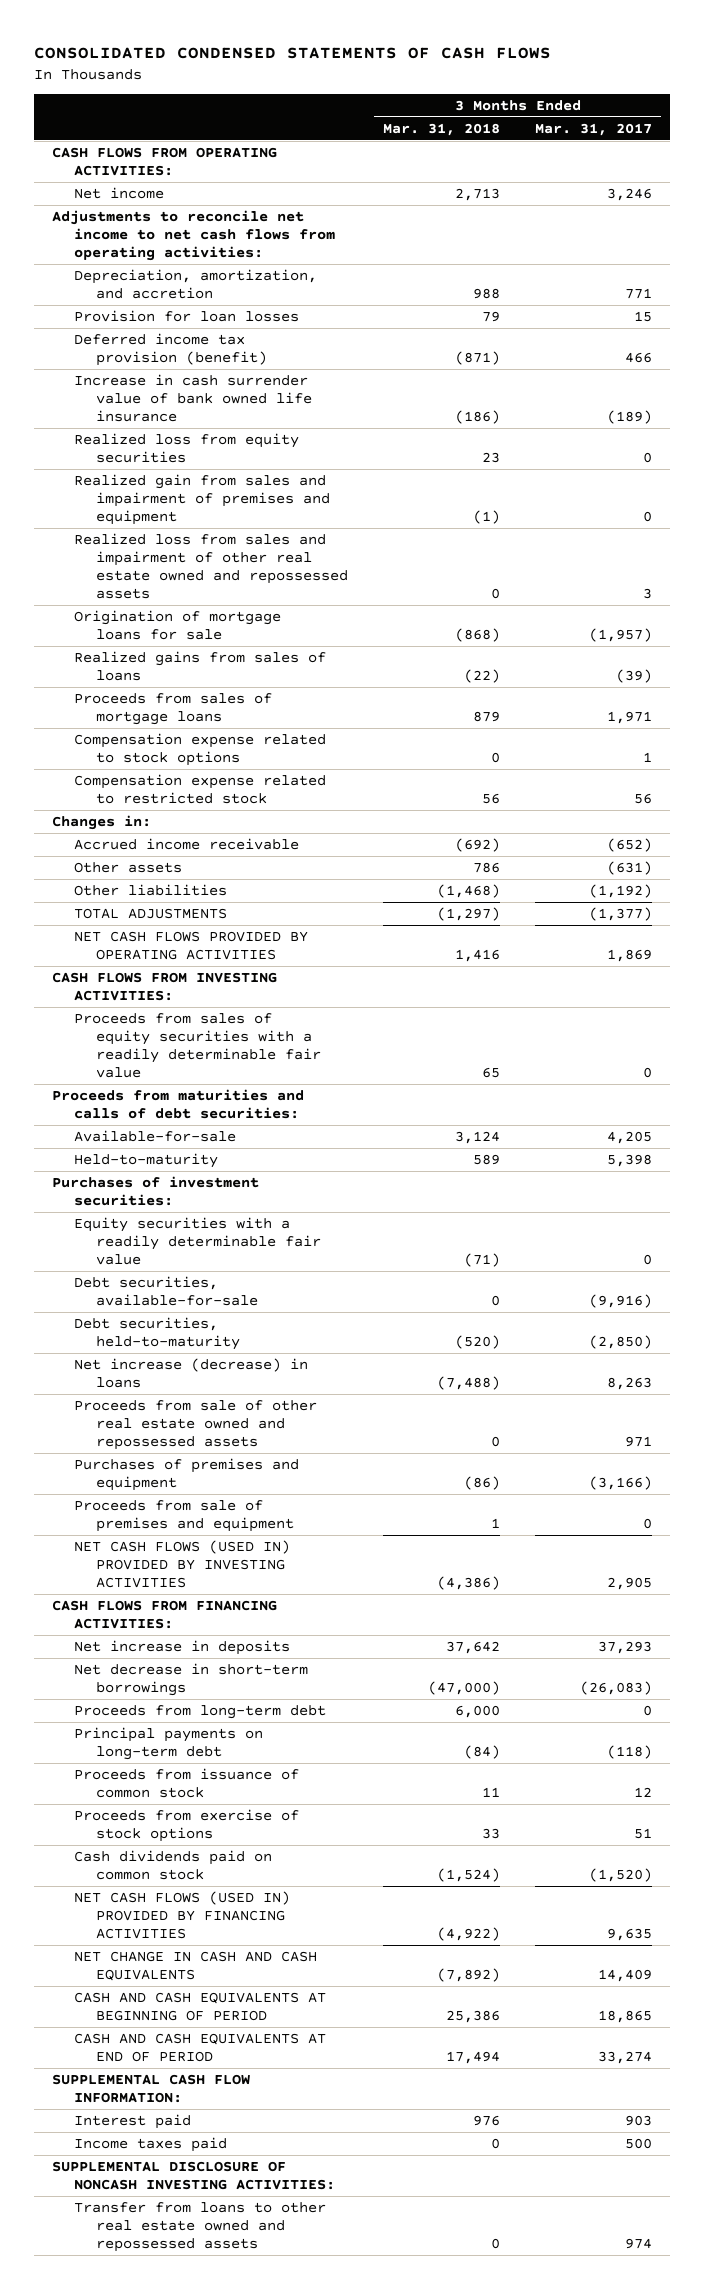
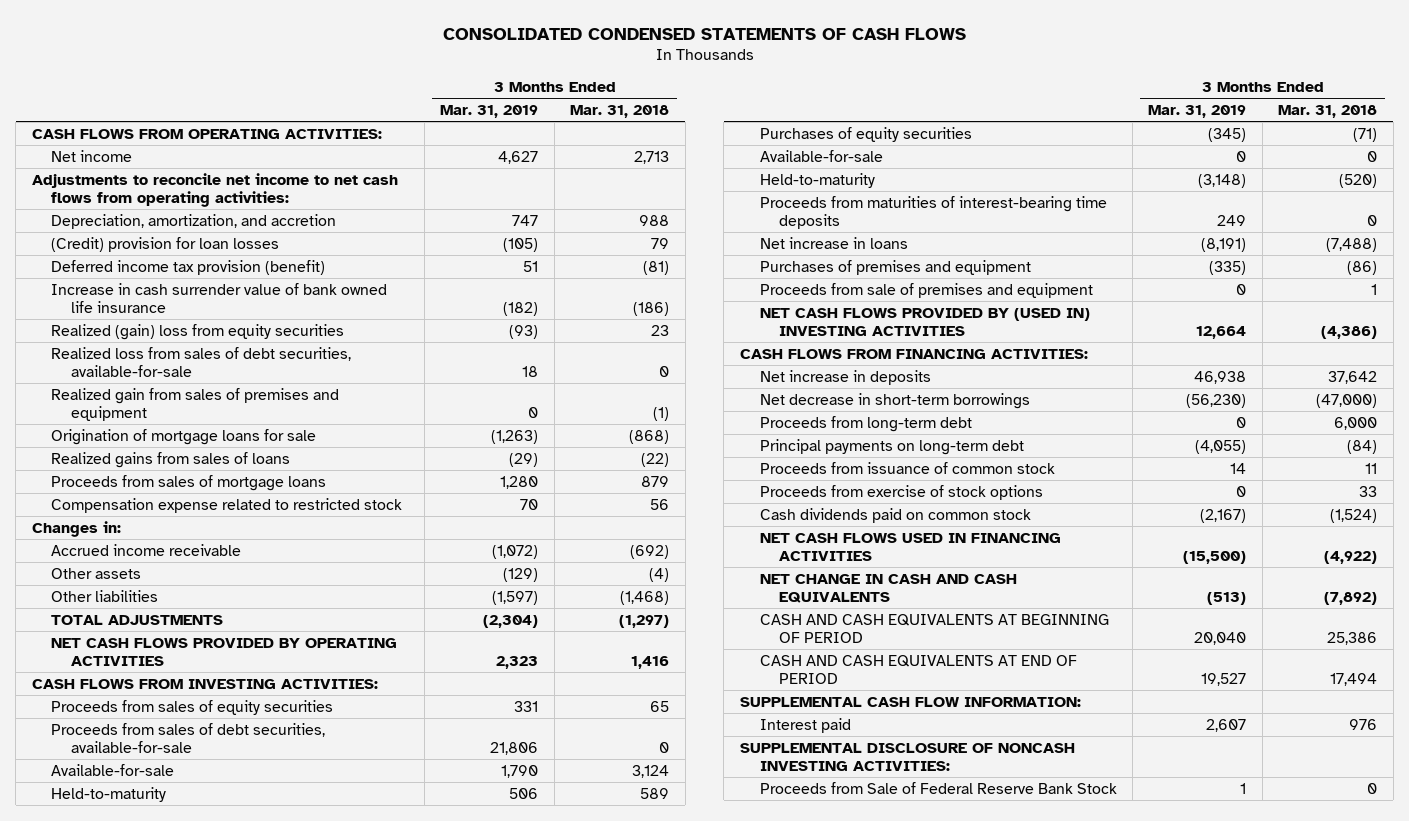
[535,122,653,136] Mar. 31, 2017 -> none
none -> [440,105,539,119] Mar. 31, 2019
[73,309,299,322] Provision for loan losses -> [51,236,280,252] (Credit) provision for loan losses
[455,350,501,365] (871) -> [643,260,670,275] (81)
[73,532,348,600] Realized loss from sales and impairment of other real estate owned and repossessed assets -> none
[73,432,299,463] Realized loss from equity securities -> [51,323,345,340] Realized (gain) loss from equity securities
none -> [51,346,352,377] Realized loss from sales of debt securities, available-for-sale
[73,473,330,526] Realized gain from sales and impairment of premises and equipment -> [51,387,340,421] Realized gain from sales of premises and equipment
[73,732,326,766] Compensation expense related to stock options -> none
[473,861,501,873] 786 -> [649,567,670,582] (4)
[51,1088,304,1119] Proceeds from maturities and calls of debt securities: -> none
[73,1012,321,1079] Proceeds from sales of equity securities with a readily determinable fair value -> [51,699,334,715] Proceeds from sales of equity securities
none -> [51,722,326,753] Proceeds from sales of debt securities, available-for-sale
[51,1175,259,1206] Purchases of investment securities: -> none
[73,1399,317,1451] Proceeds from sale of other real estate owned and repossessed assets -> none
[73,1216,321,1266] Equity securities with a readily determinable fair value -> [759,126,972,142] Purchases of equity securities
[73,1275,258,1306] Debt securities, available-for-sale -> [759,149,883,162] Available-for-sale
[73,1316,240,1350] Debt securities, held-to-maturity -> [759,172,875,188] Held-to-maturity
none -> [759,195,1107,229] Proceeds from maturities of interest-bearing time deposits
[73,1357,308,1388] Net increase (decrease) in loans -> [759,236,908,249] Net increase in loans
[73,1539,290,1589] NET CASH FLOWS (USED IN) PROVIDED BY INVESTING ACTIVITIES -> [759,307,1090,336] NET CASH FLOWS PROVIDED BY (USED IN) INVESTING ACTIVITIES
[73,1890,290,1940] NET CASH FLOWS (USED IN) PROVIDED BY FINANCING ACTIVITIES -> [759,532,1061,561] NET CASH FLOWS USED IN FINANCING ACTIVITIES
[73,2136,227,2152] Income taxes paid -> none
[73,2201,326,2253] Transfer from loans to other real estate owned and repossessed assets -> none
none -> [759,781,1117,794] Proceeds from Sale of Federal Reserve Bank Stock

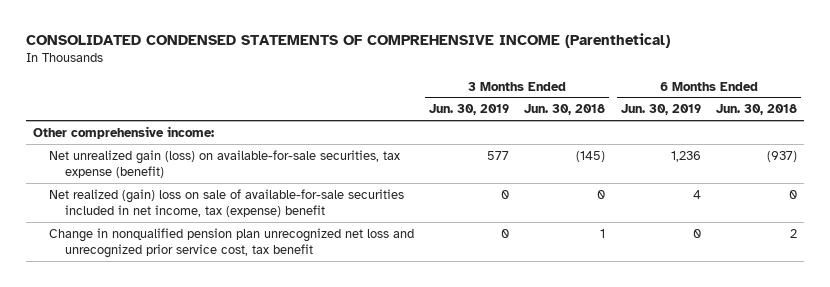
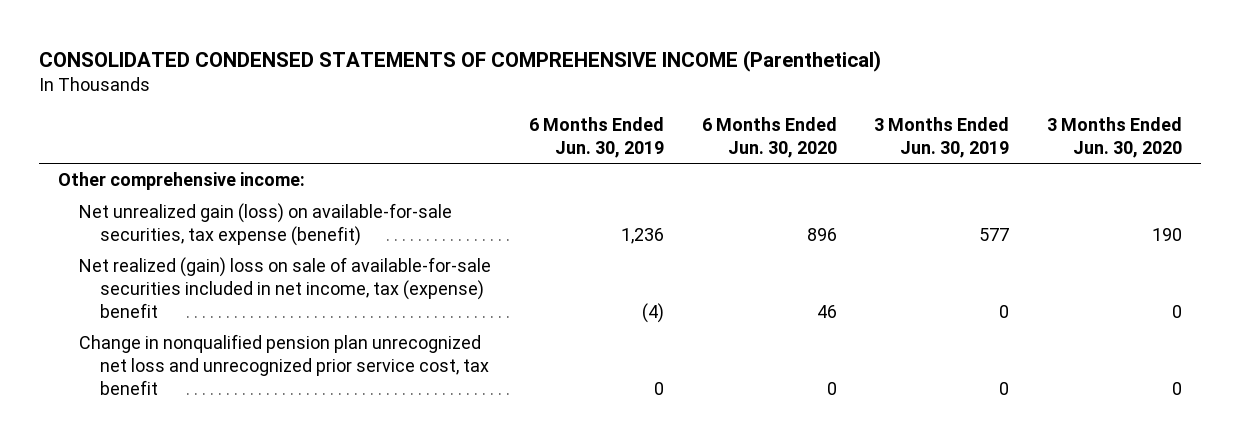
[524,104,606,116] Jun. 30, 2018 -> none
[715,104,797,116] Jun. 30, 2018 -> none
none -> [701,117,837,158] 6 Months Ended Jun. 30, 2020
none -> [1047,117,1183,158] 3 Months Ended Jun. 30, 2020
[692,189,701,199] 4 -> [641,302,664,323] (4)

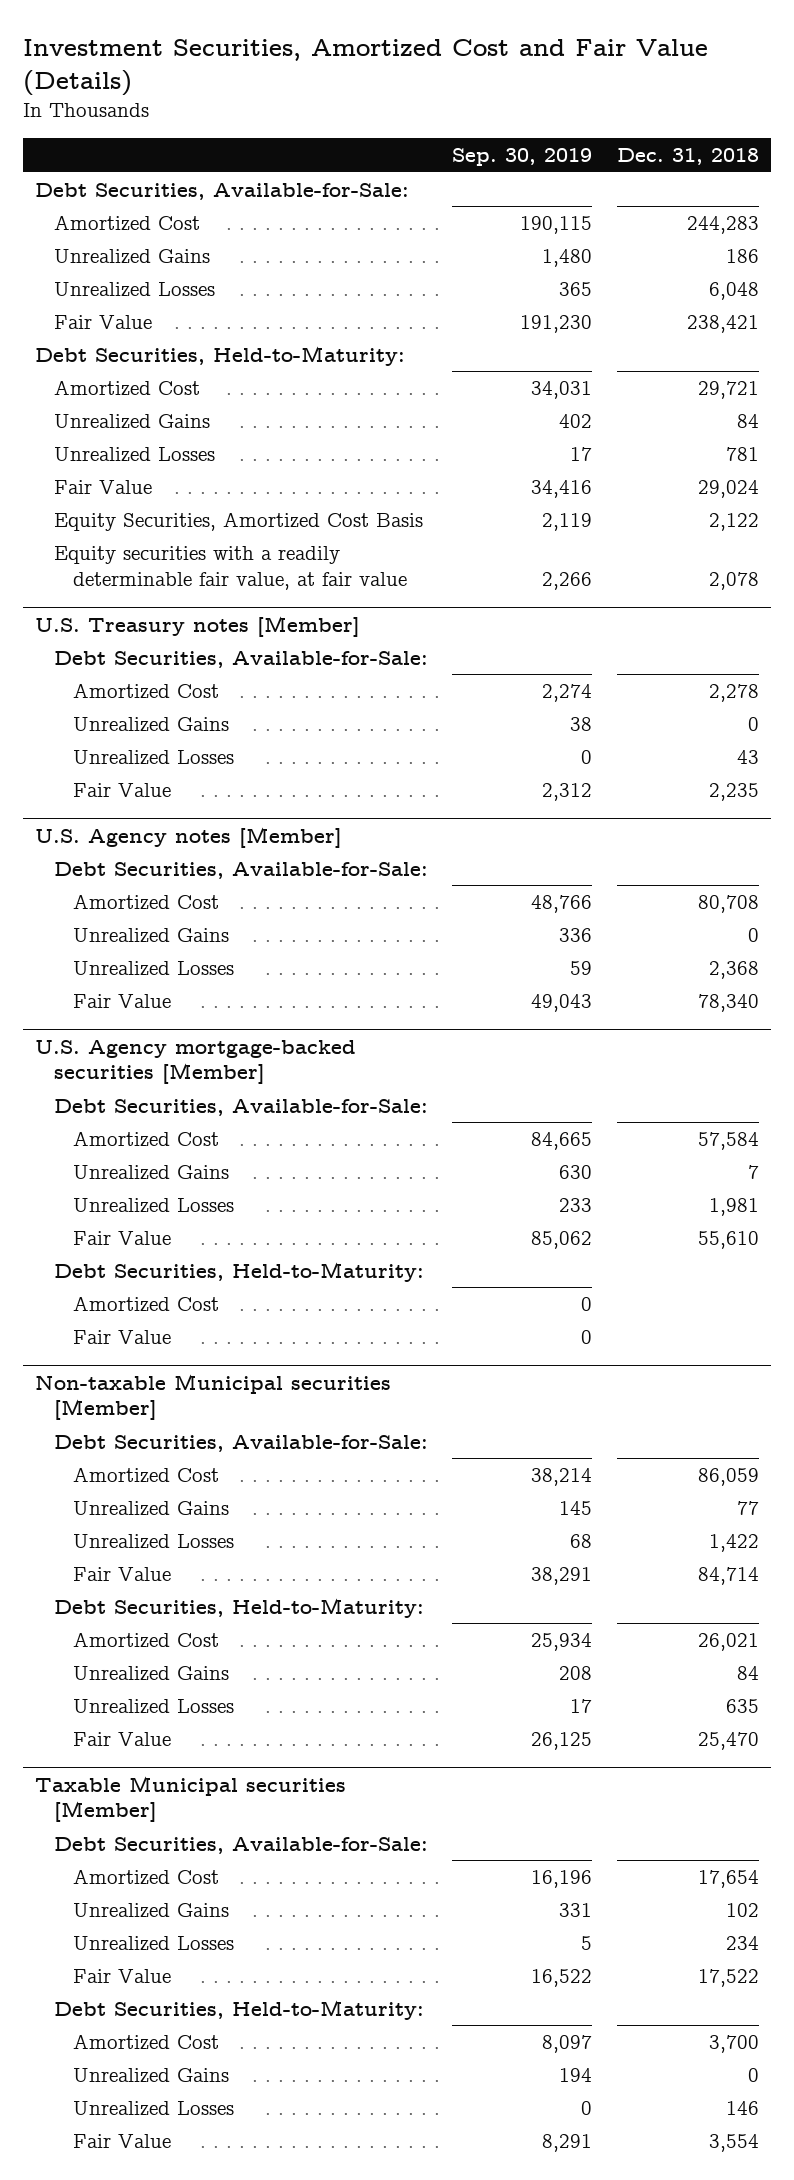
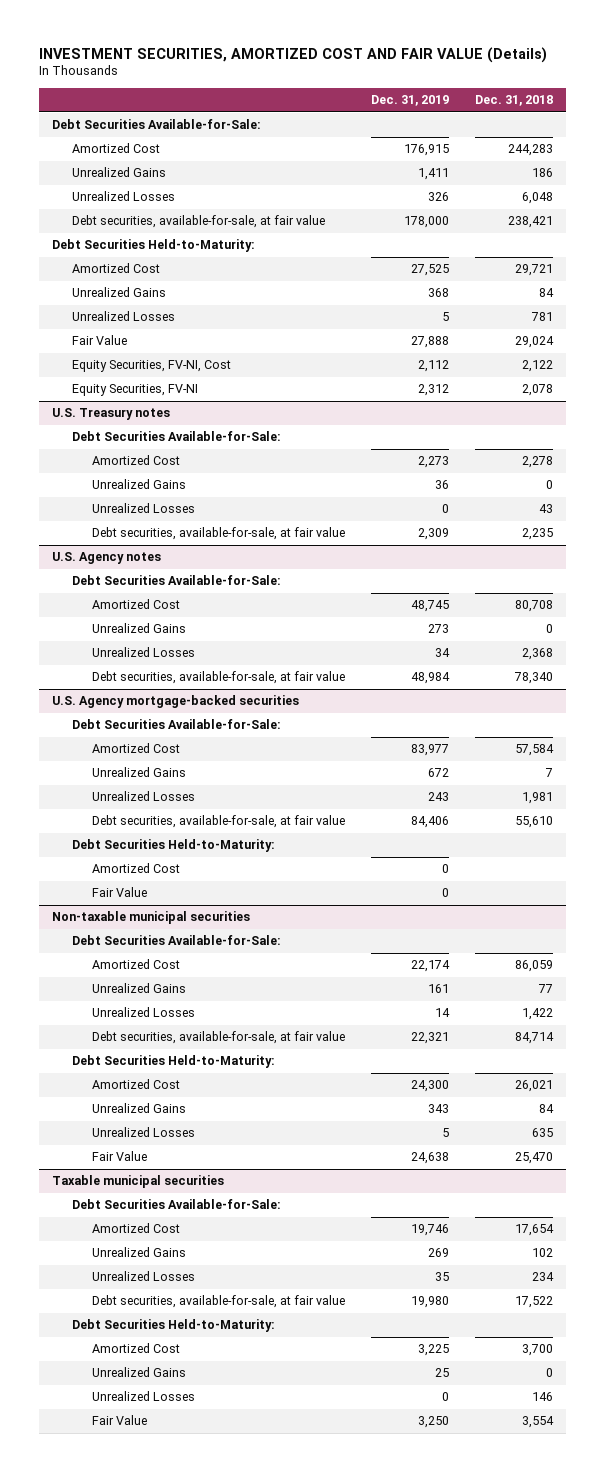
[23,39,709,96] Investment Securities, Amortized Cost and Fair Value (Details) -> [39,46,548,63] INVESTMENT SECURITIES, AMORTIZED COST AND FAIR VALUE (Details)
[452,148,593,167] Sep. 30, 2019 -> none
none -> [370,95,449,107] Dec. 31, 2019
[35,182,410,200] Debt Securities, Available-for-Sale: -> [52,119,262,130] Debt Securities Available-for-Sale:
[54,314,153,329] Fair Value -> [71,215,325,229] Debt securities, available-for-sale, at fair value
[35,345,406,366] Debt Securities, Held-to-Maturity: -> [52,239,256,253] Debt Securities Held-to-Maturity:
[54,511,424,531] Equity Securities, Amortized Cost Basis -> [71,360,231,373] Equity Securities, FV-NI, Cost
[54,545,408,590] Equity securities with a readily determinable fair value, at fair value -> [71,384,198,397] Equity Securities, FV-NI
[35,615,361,637] U.S. Treasury notes [Member] -> [52,408,171,421] U.S. Treasury notes
[54,650,429,668] Debt Securities, Available-for-Sale: -> [71,431,281,442] Debt Securities Available-for-Sale:
[73,782,172,797] Fair Value -> [91,527,345,541] Debt securities, available-for-sale, at fair value
[35,826,343,848] U.S. Agency notes [Member] -> [52,552,162,565] U.S. Agency notes
[54,861,429,879] Debt Securities, Available-for-Sale: -> [71,575,281,586] Debt Securities Available-for-Sale:
[73,993,172,1008] Fair Value -> [91,671,345,685] Debt securities, available-for-sale, at fair value
[35,1039,357,1085] U.S. Agency mortgage-backed securities [Member] -> [52,695,300,709] U.S. Agency mortgage-backed securities
[54,1098,429,1116] Debt Securities, Available-for-Sale: -> [71,719,281,730] Debt Securities Available-for-Sale:
[73,1230,172,1245] Fair Value -> [91,815,345,829] Debt securities, available-for-sale, at fair value
[54,1261,425,1282] Debt Securities, Held-to-Maturity: -> [71,839,275,853] Debt Securities Held-to-Maturity:
[35,1373,392,1421] Non-taxable Municipal securities [Member] -> [52,911,251,925] Non-taxable municipal securities
[54,1434,429,1452] Debt Securities, Available-for-Sale: -> [71,935,281,946] Debt Securities Available-for-Sale:
[73,1566,172,1581] Fair Value -> [91,1031,345,1045] Debt securities, available-for-sale, at fair value
[54,1597,425,1618] Debt Securities, Held-to-Maturity: -> [71,1055,275,1069] Debt Securities Held-to-Maturity:
[35,1775,347,1823] Taxable Municipal securities [Member] -> [52,1175,225,1189] Taxable municipal securities
[54,1836,429,1854] Debt Securities, Available-for-Sale: -> [71,1199,281,1210] Debt Securities Available-for-Sale:
[73,1968,172,1983] Fair Value -> [91,1295,345,1309] Debt securities, available-for-sale, at fair value
[54,1999,425,2020] Debt Securities, Held-to-Maturity: -> [71,1319,275,1333] Debt Securities Held-to-Maturity:

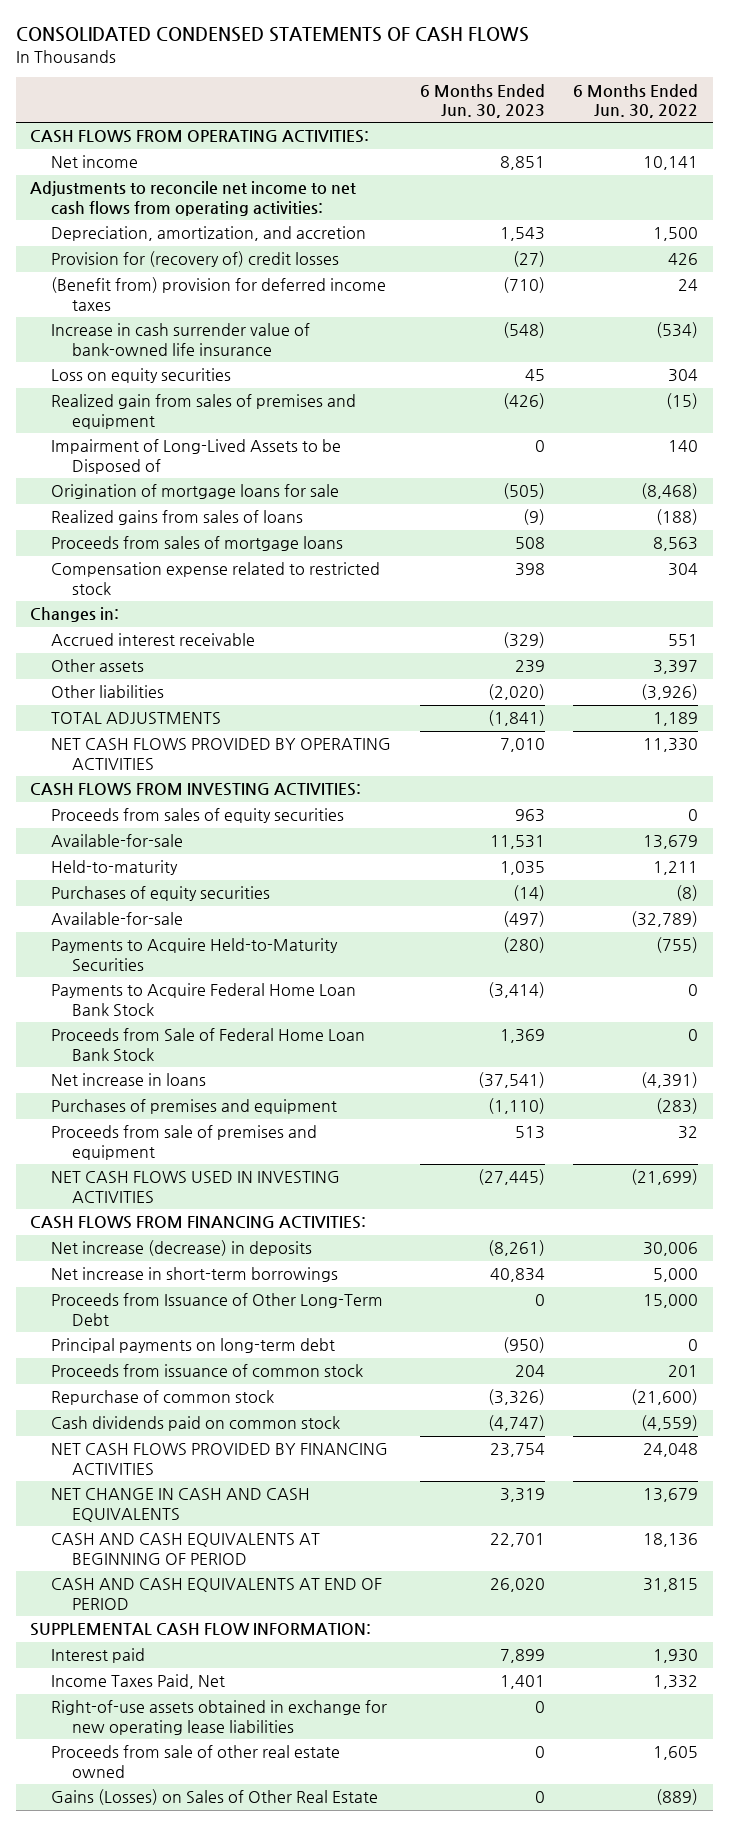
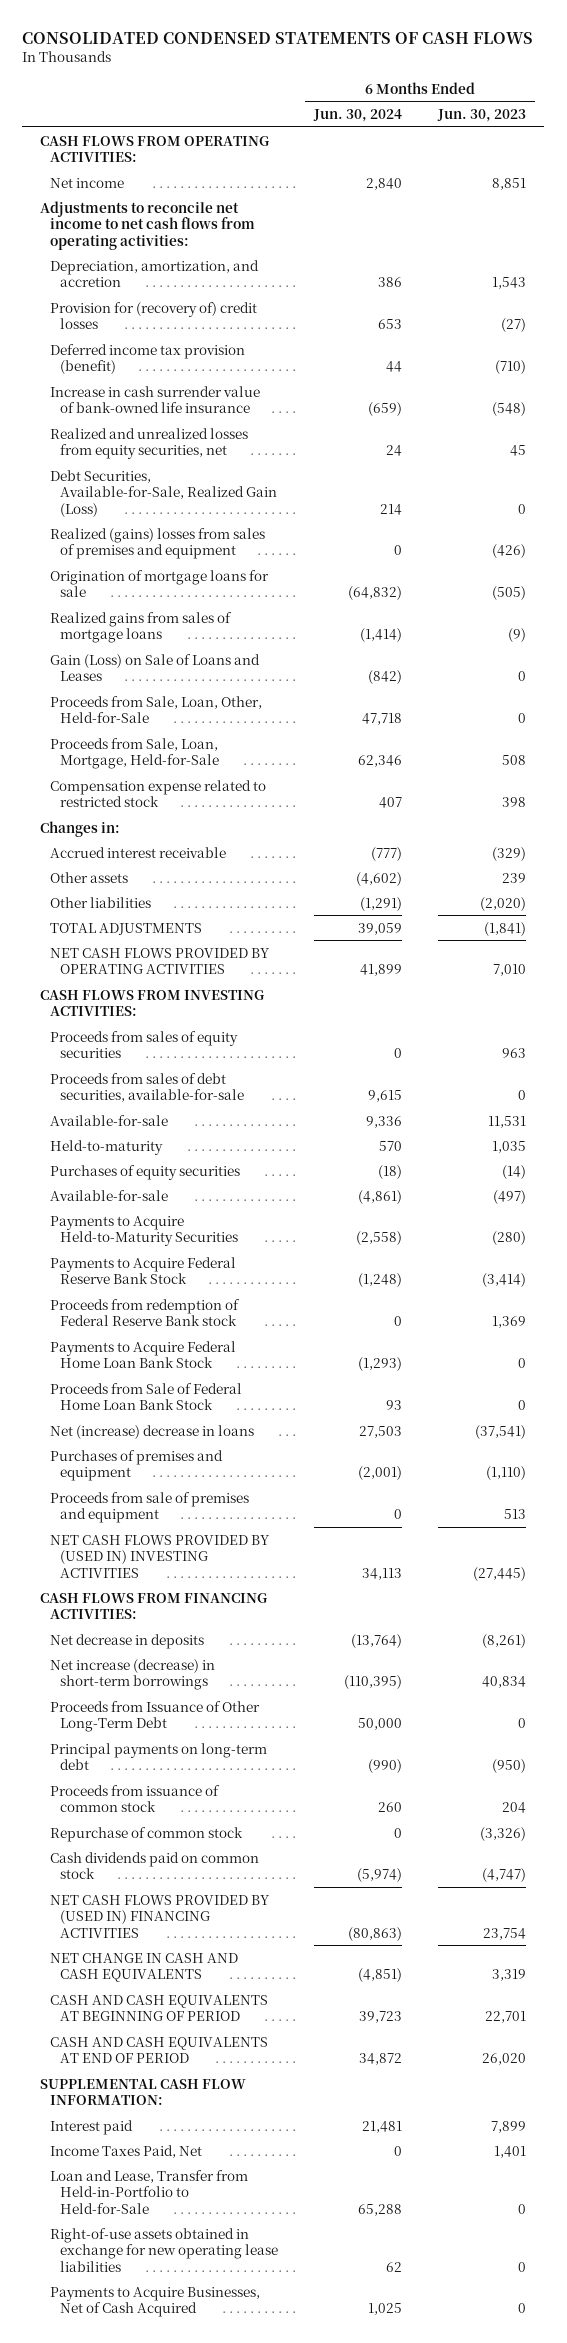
[573,83,699,118] 6 Months Ended Jun. 30, 2022 -> none
none -> [313,109,403,123] Jun. 30, 2024
[51,277,387,311] (Benefit from) provision for deferred income taxes -> [50,343,246,375] Deferred income tax provision (benefit)
[51,439,342,474] Impairment of Long-Lived Assets to be Disposed of -> none
[51,368,232,384] Loss on equity securities -> [50,427,249,460] Realized and unrealized losses from equity securities, net
none -> [50,469,278,517] Debt Securities, Available-for-Sale, Realized Gain (Loss)
[51,394,357,429] Realized gain from sales of premises and equipment -> [50,527,266,560] Realized (gains) losses from sales of premises and equipment
[51,536,344,552] Proceeds from sales of mortgage loans -> none
[51,510,304,526] Realized gains from sales of loans -> [50,611,233,644] Realized gains from sales of mortgage loans
none -> [50,653,261,682] Gain (Loss) on Sale of Loans and Leases
none -> [50,695,263,724] Proceeds from Sale, Loan, Other, Held-for-Sale
none -> [50,737,220,770] Proceeds from Sale, Loan, Mortgage, Held-for-Sale
none -> [50,1072,245,1103] Proceeds from sales of debt securities, available-for-sale
none -> [50,1256,237,1285] Payments to Acquire Federal Reserve Bank Stock
none -> [50,1298,241,1327] Proceeds from redemption of Federal Reserve Bank stock
[487,982,545,999] (3,414) -> [518,1358,527,1369] 0
[499,1029,545,1044] 1,369 -> [518,1400,527,1411] 0
[51,1073,207,1087] Net increase in loans -> [50,1424,255,1439] Net (increase) decrease in loans
[51,1171,341,1203] NET CASH FLOWS USED IN INVESTING ACTIVITIES -> [50,1534,271,1578] NET CASH FLOWS PROVIDED BY (USED IN) INVESTING ACTIVITIES
[51,1240,313,1257] Net increase (decrease) in deposits -> [50,1633,205,1649] Net decrease in deposits
[51,1267,339,1283] Net increase in short-term borrowings -> [50,1658,216,1691] Net increase (decrease) in short-term borrowings
[51,1443,389,1475] NET CASH FLOWS PROVIDED BY FINANCING ACTIVITIES -> [50,1894,271,1938] NET CASH FLOWS PROVIDED BY (USED IN) FINANCING ACTIVITIES
none -> [50,2169,249,2214] Loan and Lease, Transfer from Held-in-Portfolio to Held-for-Sale
[51,1745,341,1778] Proceeds from sale of other real estate owned -> none
[51,1789,379,1806] Gains (Losses) on Sales of Other Real Estate -> none
none -> [50,2286,261,2318] Payments to Acquire Businesses, Net of Cash Acquired

